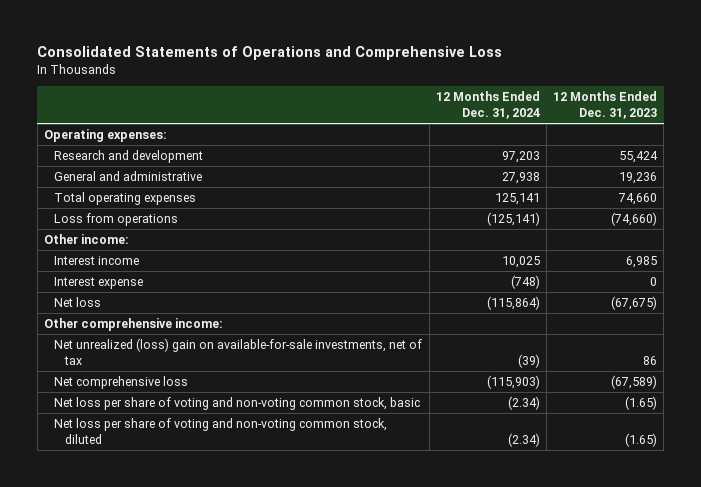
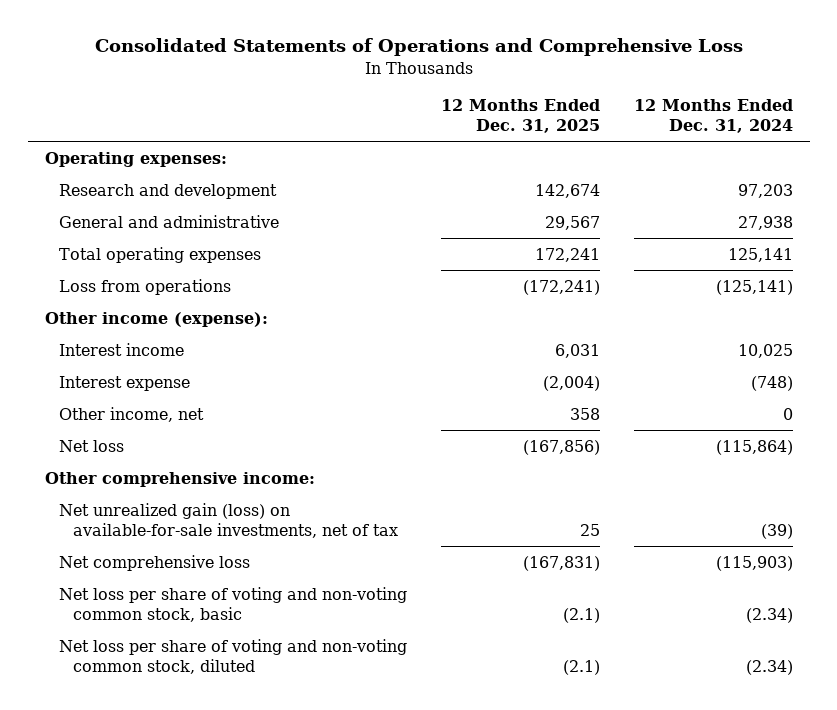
[553,91,658,120] 12 Months Ended Dec. 31, 2023 -> none
none -> [440,99,600,134] 12 Months Ended Dec. 31, 2025
[43,233,129,244] Other income: -> [44,311,268,327] Other income (expense):
none -> [58,406,204,422] Other income, net
[54,337,423,365] Net unrealized (loss) gain on available-for-sale investments, net of tax -> [58,502,398,538] Net unrealized gain (loss) on available-for-sale investments, net of tax

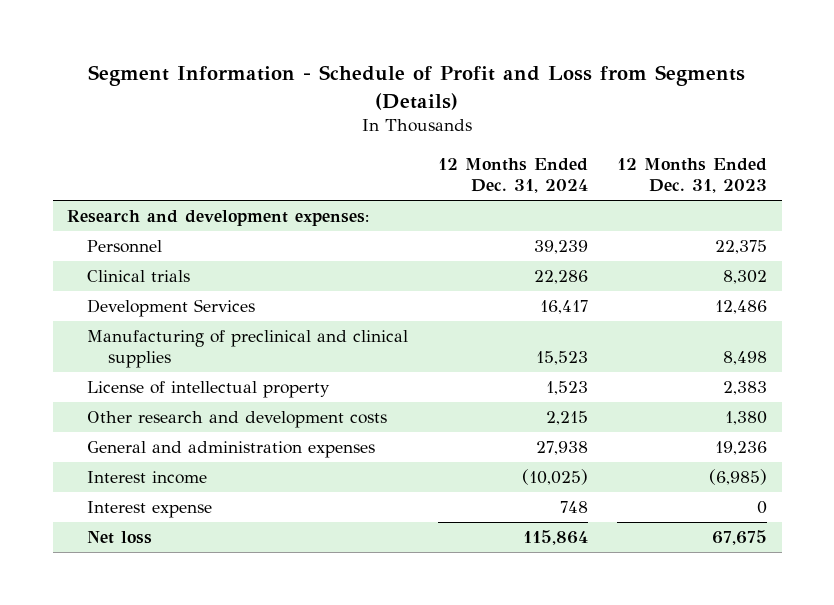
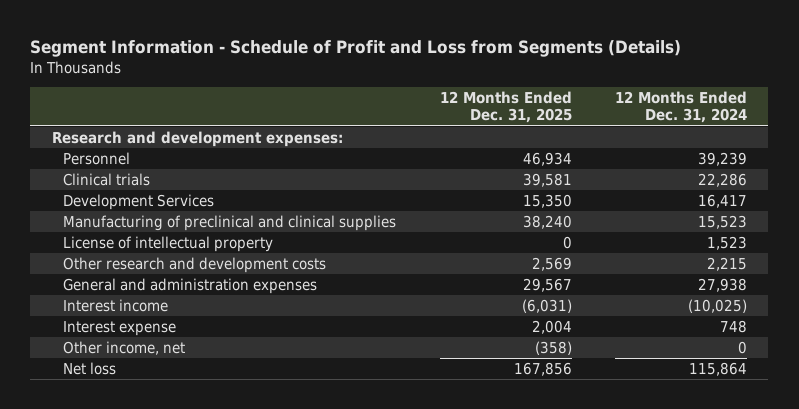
[616,158,767,194] 12 Months Ended Dec. 31, 2023 -> none
none -> [439,91,572,124] 12 Months Ended Dec. 31, 2025
none -> [63,341,186,356] Other income, net

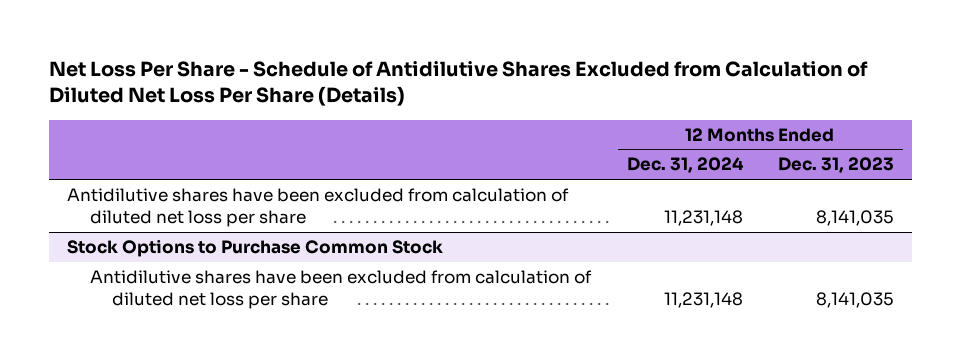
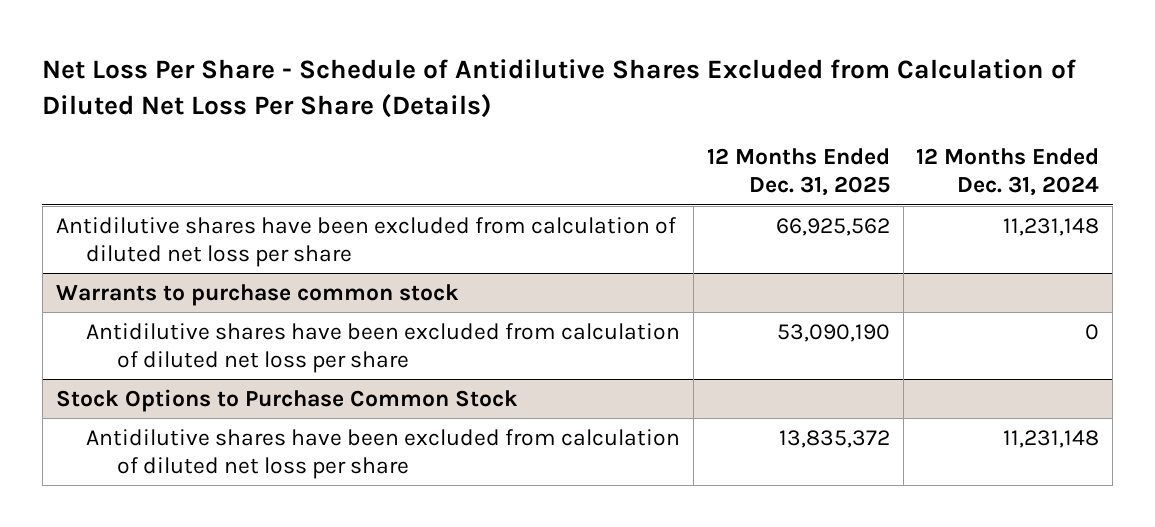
[778,157,895,174] Dec. 31, 2023 -> none
none -> [706,147,890,197] 12 Months Ended Dec. 31, 2025
none -> [55,283,459,306] Warrants to purchase common stock
none -> [86,322,681,374] Antidilutive shares have been excluded from calculation of diluted net loss per share

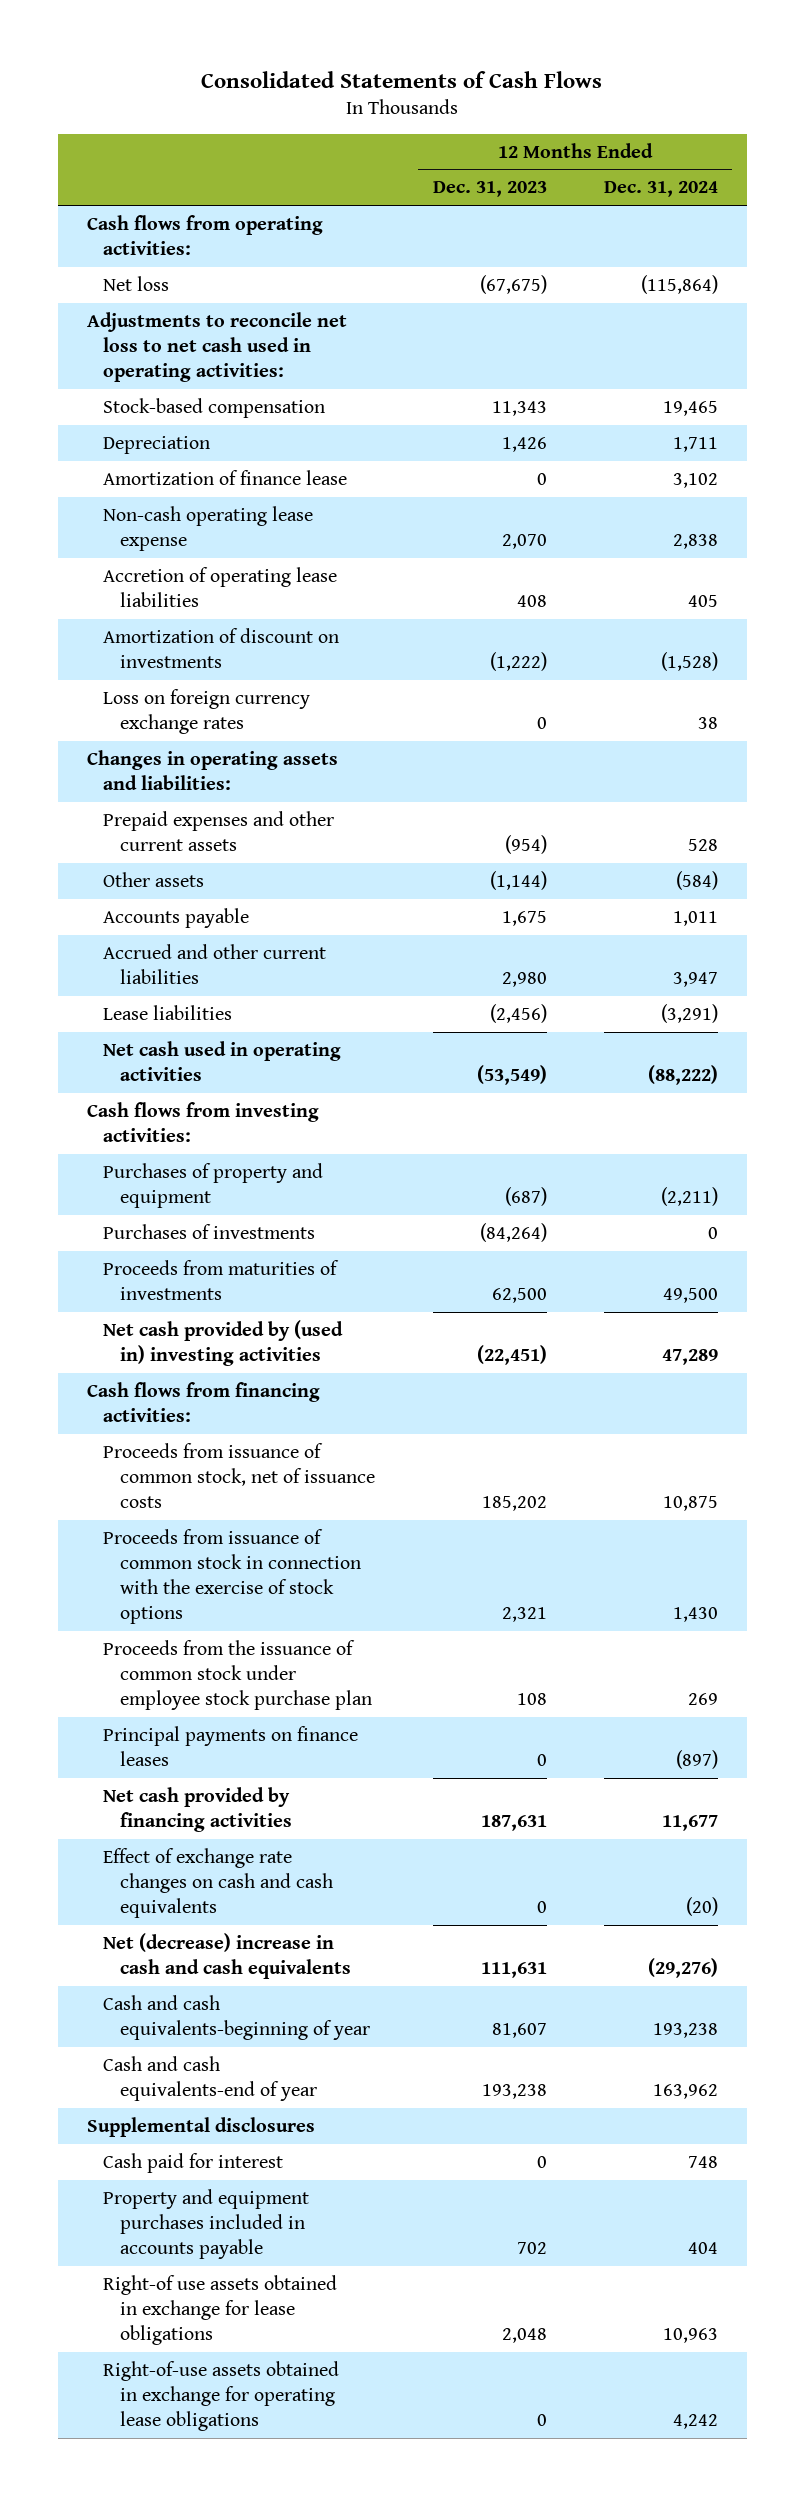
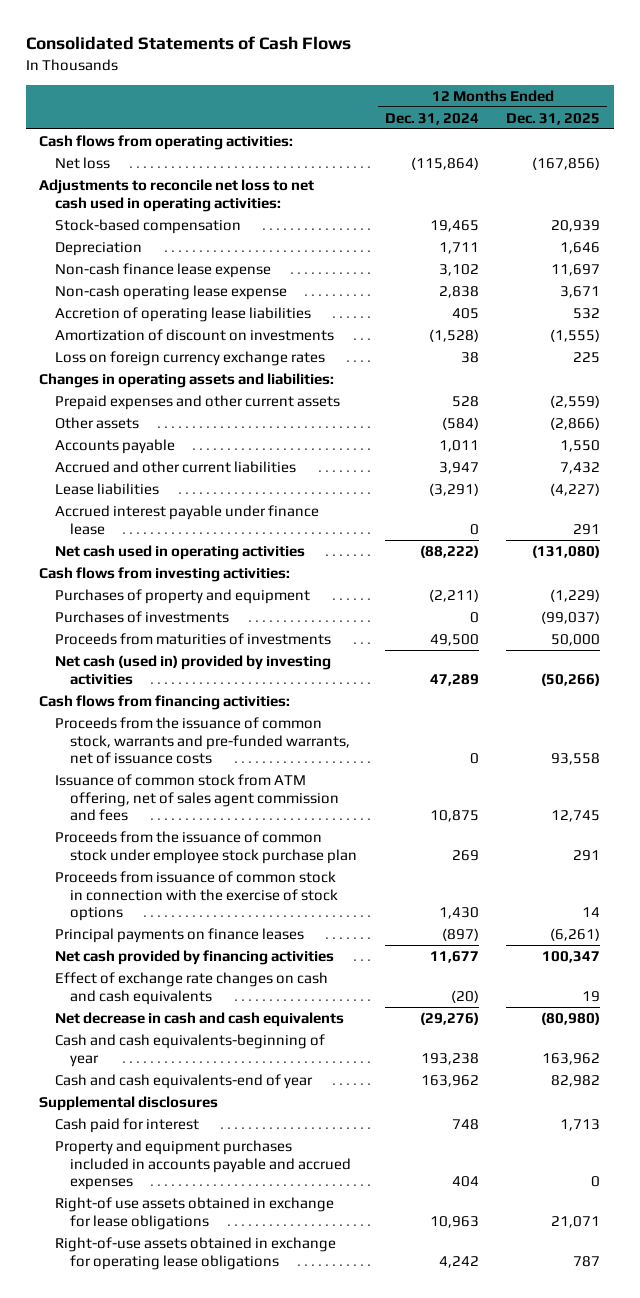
[432,181,547,198] Dec. 31, 2023 -> none
none -> [506,112,601,125] Dec. 31, 2025
[103,469,348,485] Amortization of finance lease -> [54,262,271,278] Non-cash finance lease expense
none -> [54,504,319,535] Accrued interest payable under finance lease
[103,1319,344,1367] Net cash provided by (used in) investing activities -> [54,654,331,685] Net cash (used in) provided by investing activities
[103,1442,376,1509] Proceeds from issuance of common stock, net of issuance costs -> [54,716,351,765] Proceeds from the issuance of common stock, warrants and pre-funded warrants, net of issuance costs
[662,1496,718,1512] 10,875 -> [469,753,479,765] 0
none -> [54,773,340,822] Issuance of common stock from ATM offering, net of sales agent commission and fees
[103,1528,362,1625] Proceeds from issuance of common stock in connection with the exercise of stock options -> [54,870,339,922] Proceeds from issuance of common stock in connection with the exercise of stock options
[103,1932,352,1980] Net (decrease) increase in cash and cash equivalents -> [54,1011,344,1027] Net decrease in cash and cash equivalents
[103,2188,310,2260] Property and equipment purchases included in accounts payable -> [54,1139,352,1191] Property and equipment purchases included in accounts payable and accrued expenses

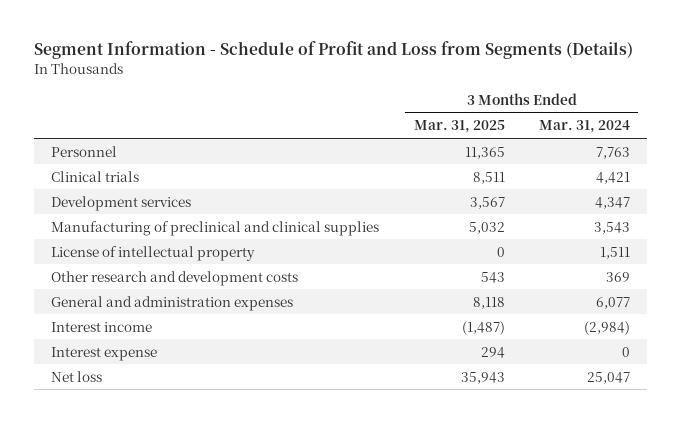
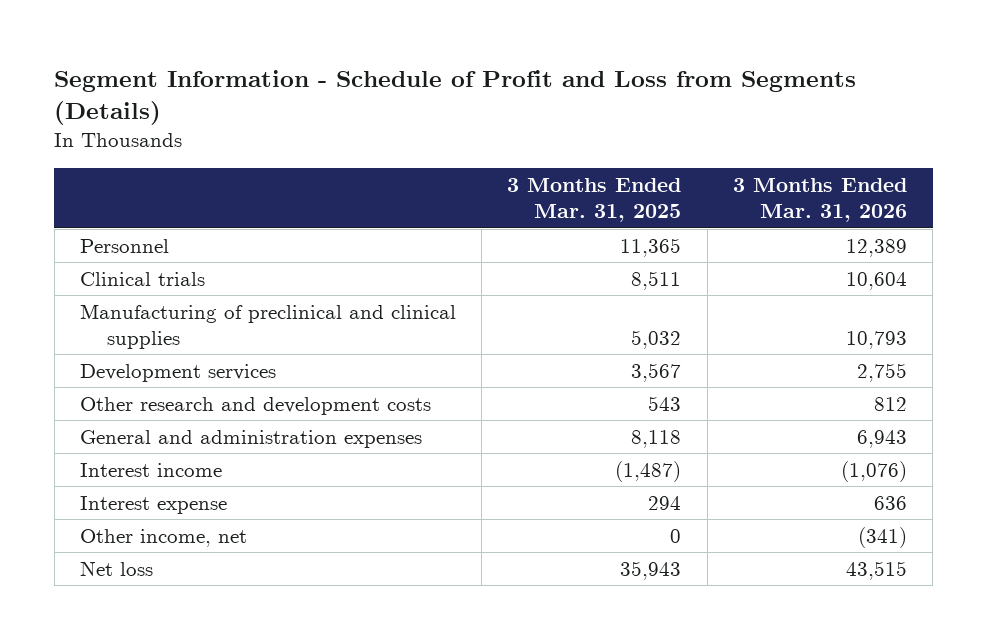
[538,120,630,134] Mar. 31, 2024 -> none
none -> [732,178,907,223] 3 Months Ended Mar. 31, 2026
[51,245,256,261] License of intellectual property -> none
[51,195,192,211] Development services -> [79,363,276,382] Development services
none -> [79,528,247,547] Other income, net

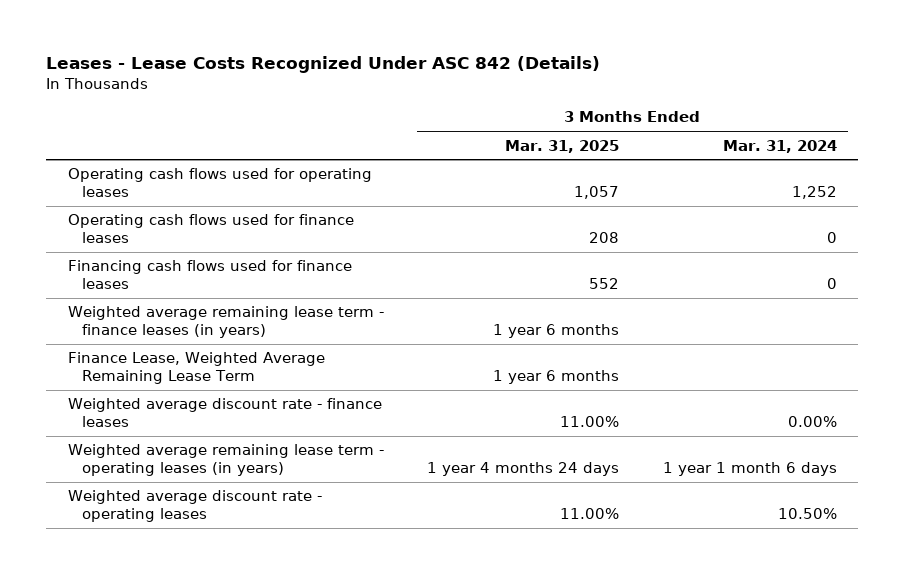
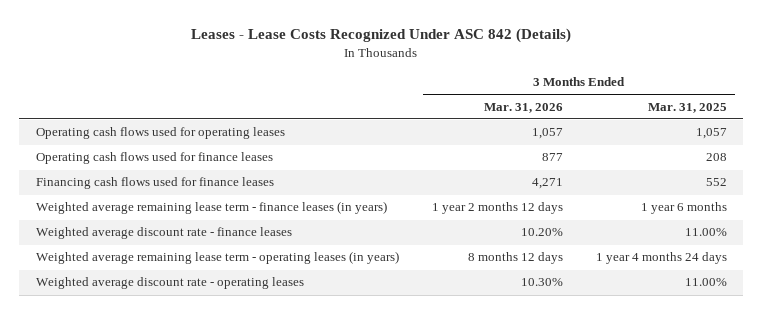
[722,139,837,153] Mar. 31, 2024 -> none
none -> [483,102,563,113] Mar. 31, 2026
[68,352,326,385] Finance Lease, Weighted Average Remaining Lease Term -> none

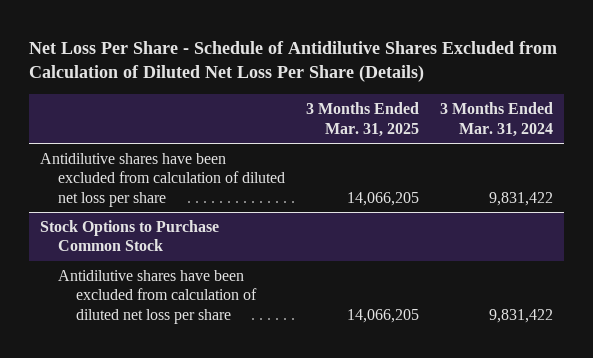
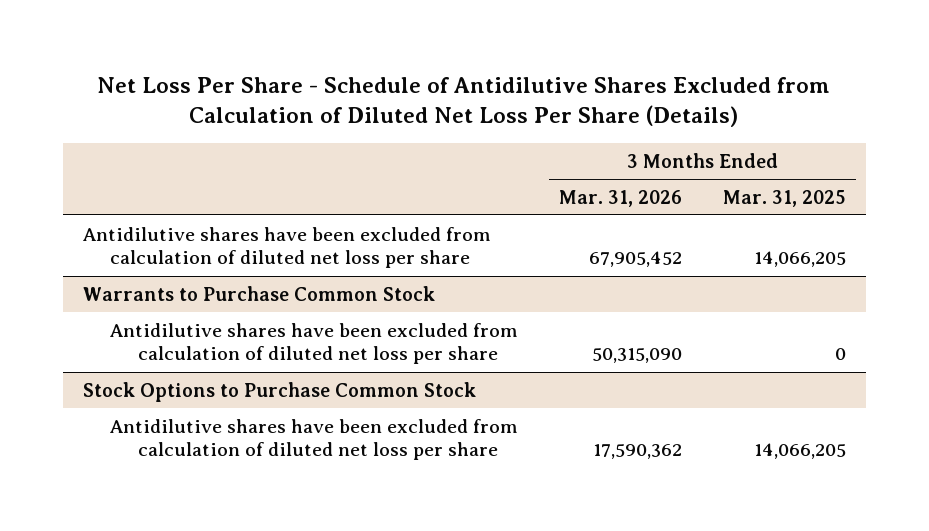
[440,102,554,137] 3 Months Ended Mar. 31, 2024 -> none
none -> [559,189,683,207] Mar. 31, 2026
none -> [82,285,435,301] Warrants to Purchase Common Stock
none -> [110,322,519,365] Antidilutive shares have been excluded from calculation of diluted net loss per share

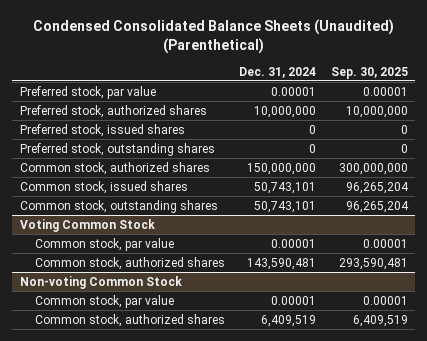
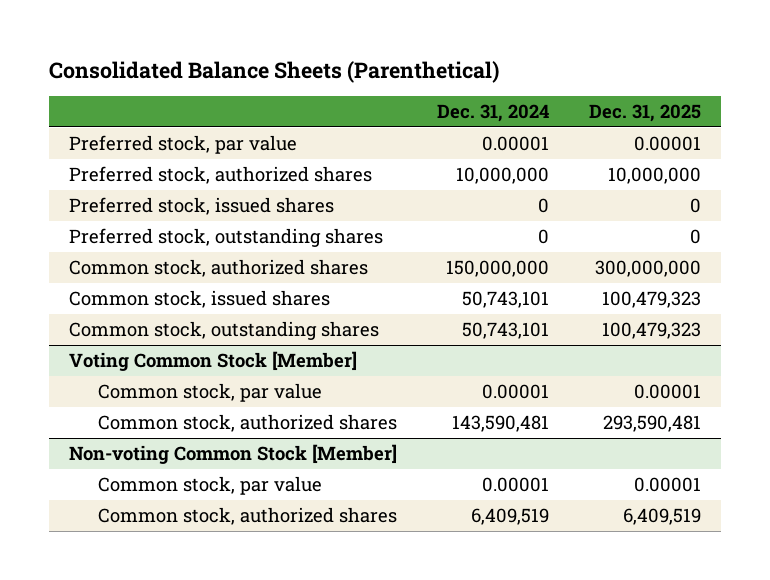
[32,18,394,54] Condensed Consolidated Balance Sheets (Unaudited) (Parenthetical) -> [49,60,500,83] Consolidated Balance Sheets (Parenthetical)
[330,66,408,79] Sep. 30, 2025 -> none
none -> [589,104,702,123] Dec. 31, 2025
[19,218,155,232] Voting Common Stock -> [69,350,358,371] Voting Common Stock [Member]
[19,275,182,289] Non-voting Common Stock -> [69,443,398,464] Non-voting Common Stock [Member]

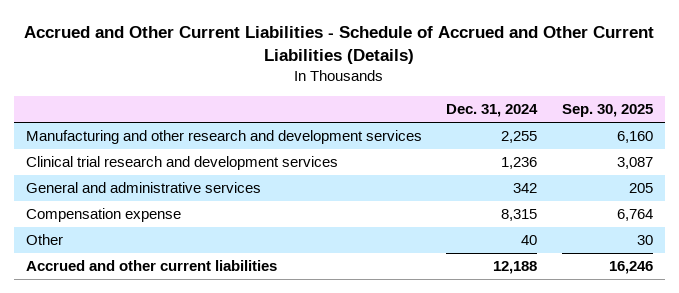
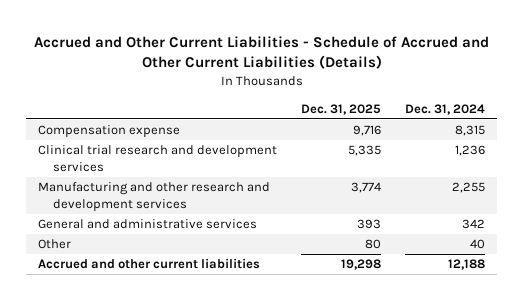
[561,104,653,118] Sep. 30, 2025 -> none
none -> [301,103,382,115] Dec. 31, 2025
[26,208,182,223] Compensation expense -> [38,125,181,139] Compensation expense
[26,130,423,145] Manufacturing and other research and development services -> [38,182,271,213] Manufacturing and other research and development services

